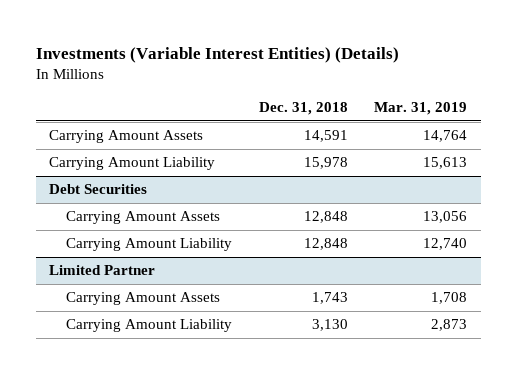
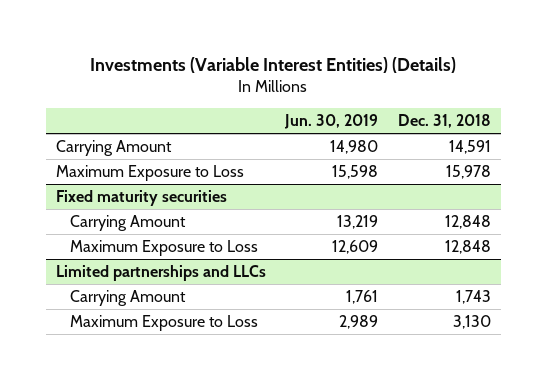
[374,102,468,116] Mar. 31, 2019 -> none
none -> [284,114,379,130] Jun. 30, 2019
[48,130,203,144] Carrying Amount Assets -> [55,140,172,157] Carrying Amount
[48,157,215,171] Carrying Amount Liability -> [55,165,244,182] Maximum Exposure to Loss
[48,184,147,195] Debt Securities -> [55,190,227,207] Fixed maturity securities
[66,211,221,225] Carrying Amount Assets -> [69,215,186,232] Carrying Amount
[66,238,233,252] Carrying Amount Liability -> [69,240,258,257] Maximum Exposure to Loss
[48,265,155,276] Limited Partner -> [55,265,266,282] Limited partnerships and LLCs
[66,292,221,306] Carrying Amount Assets -> [69,290,186,307] Carrying Amount
[66,319,233,333] Carrying Amount Liability -> [69,315,258,332] Maximum Exposure to Loss

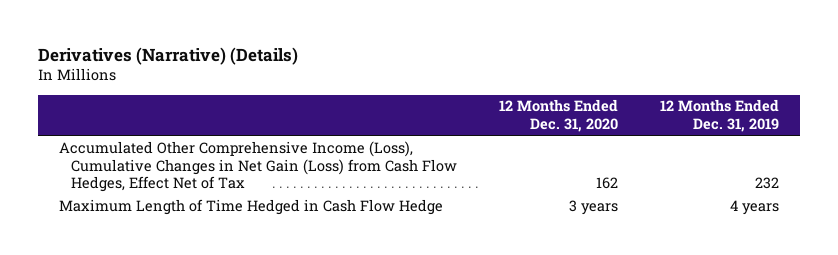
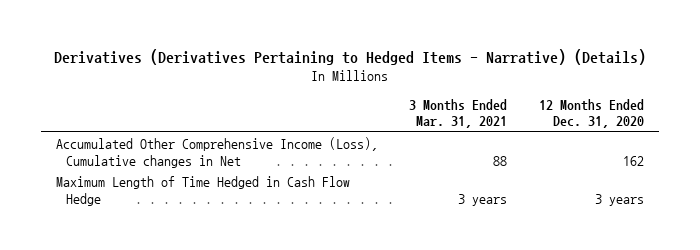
[37,46,298,65] Derivatives (Narrative) (Details) -> [53,48,646,65] Derivatives (Derivatives Pertaining to Hedged Items - Narrative) (Details)
[659,99,779,133] 12 Months Ended Dec. 31, 2019 -> none
none -> [409,98,508,129] 3 Months Ended Mar. 31, 2021
[58,140,457,193] Accumulated Other Comprehensive Income (Loss), Cumulative Changes in Net Gain (Loss) from Cash Flow Hedges, Effect Net of Tax -> [56,137,379,168] Accumulated Other Comprehensive Income (Loss), Cumulative changes in Net

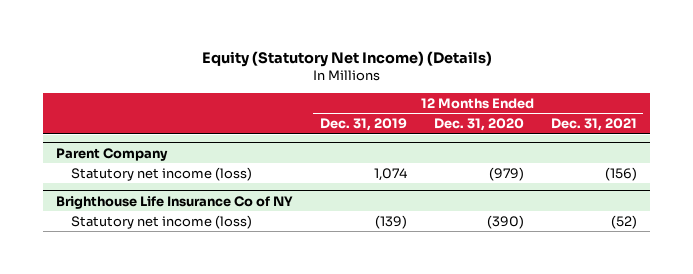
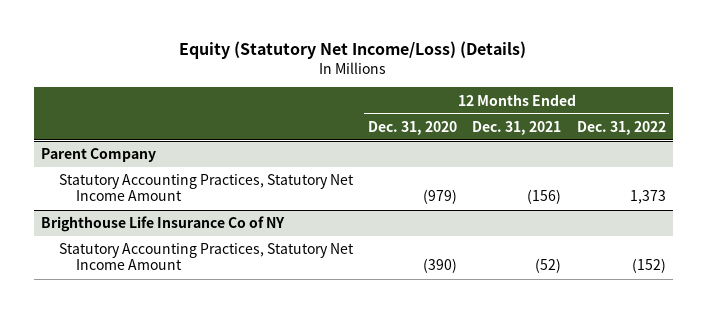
[201,50,492,67] Equity (Statutory Net Income) (Details) -> [179,41,527,60] Equity (Statutory Net Income/Loss) (Details)
[320,118,408,132] Dec. 31, 2019 -> none
none -> [576,120,666,135] Dec. 31, 2022
[71,166,253,181] Statutory net income (loss) -> [58,174,354,202] Statutory Accounting Practices, Statutory Net Income Amount
[71,214,253,229] Statutory net income (loss) -> [58,243,354,271] Statutory Accounting Practices, Statutory Net Income Amount

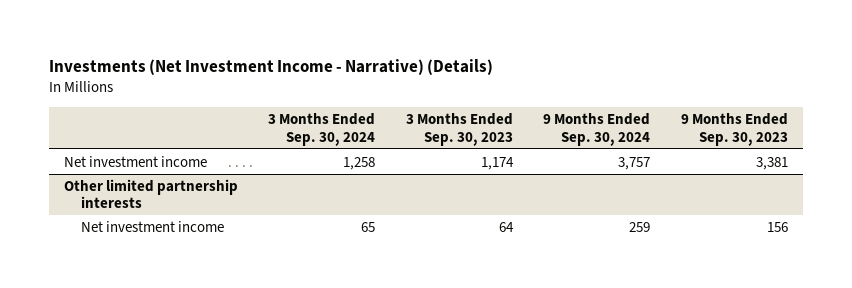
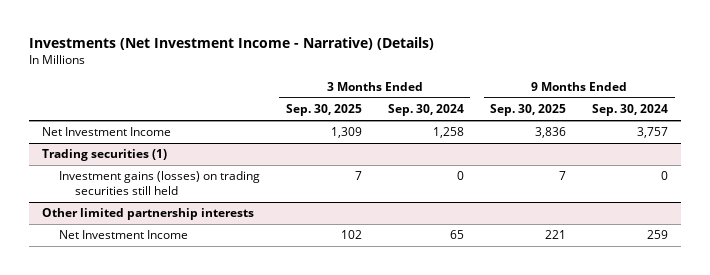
[405,112,513,146] 3 Months Ended Sep. 30, 2023 -> none
[680,112,788,146] 9 Months Ended Sep. 30, 2023 -> none
none -> [285,104,362,117] Sep. 30, 2025
none -> [490,104,567,117] Sep. 30, 2025
[64,155,208,167] Net investment income -> [42,127,172,137] Net Investment Income
none -> [42,149,168,162] Trading securities (1)
none -> [58,171,260,196] Investment gains (losses) on trading securities still held
[80,220,224,232] Net investment income -> [58,230,188,240] Net Investment Income

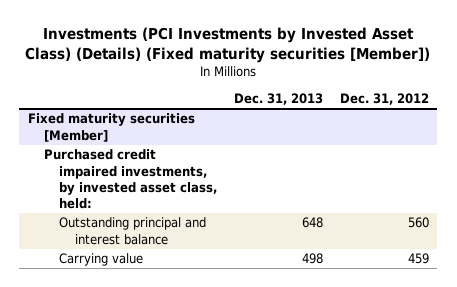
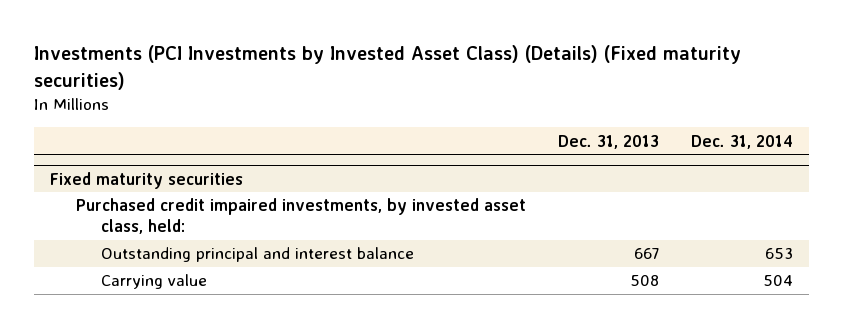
[25,27,431,63] Investments (PCI Investments by Invested Asset Class) (Details) (Fixed maturity securities [Member]) -> [33,45,741,90] Investments (PCI Investments by Invested Asset Class) (Details) (Fixed maturity securities)
[339,93,429,106] Dec. 31, 2012 -> none
none -> [691,134,794,149] Dec. 31, 2014
[27,113,195,142] Fixed maturity securities [Member] -> [49,171,243,189] Fixed maturity securities
[302,217,324,229] 648 -> [633,248,659,260] 667
[302,253,324,265] 498 -> [629,275,659,287] 508

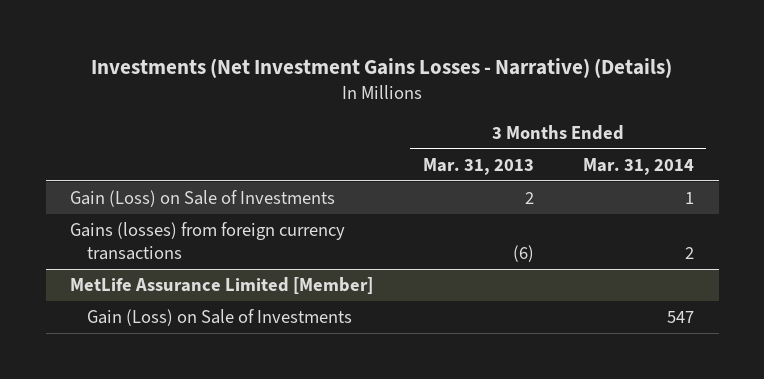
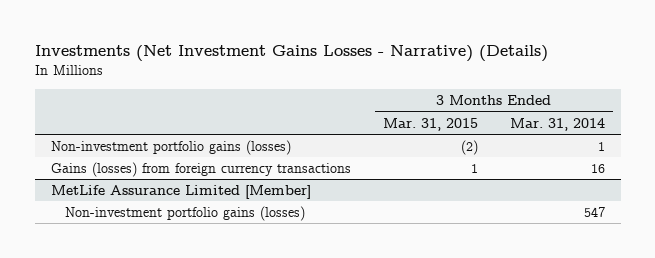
[422,157,534,175] Mar. 31, 2013 -> none
none -> [382,117,478,131] Mar. 31, 2015
[70,190,336,208] Gain (Loss) on Sale of Investments -> [50,140,291,156] Non-investment portfolio gains (losses)
[685,246,695,259] 2 -> [590,164,605,174] 16
[87,309,353,327] Gain (Loss) on Sale of Investments -> [64,206,305,222] Non-investment portfolio gains (losses)

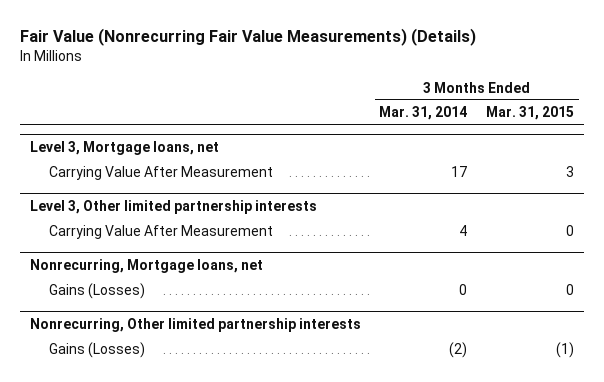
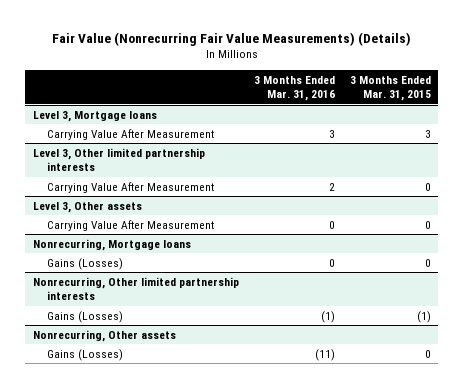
[379,106,468,121] Mar. 31, 2014 -> none
none -> [253,75,335,102] 3 Months Ended Mar. 31, 2016
[29,141,219,156] Level 3, Mortgage loans, net -> [32,110,157,122] Level 3, Mortgage loans
none -> [32,201,142,213] Level 3, Other assets
none -> [46,219,214,231] Carrying Value After Measurement
[29,259,263,274] Nonrecurring, Mortgage loans, net -> [32,238,191,251] Nonrecurring, Mortgage loans
none -> [32,329,176,342] Nonrecurring, Other assets
none -> [46,348,123,361] Gains (Losses)

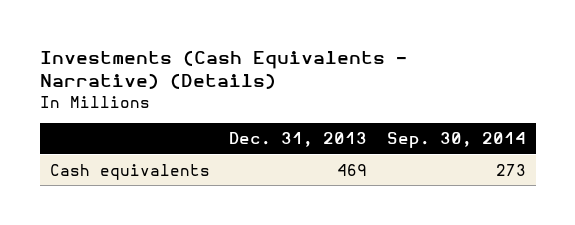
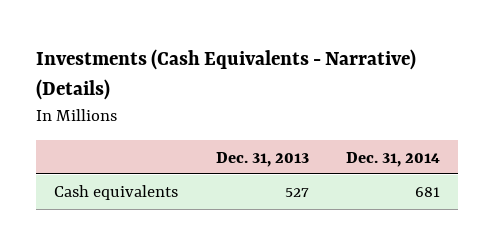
[386,132,526,149] Sep. 30, 2014 -> none
none -> [345,151,440,167] Dec. 31, 2014
[337,163,368,176] 469 -> [284,188,309,198] 527

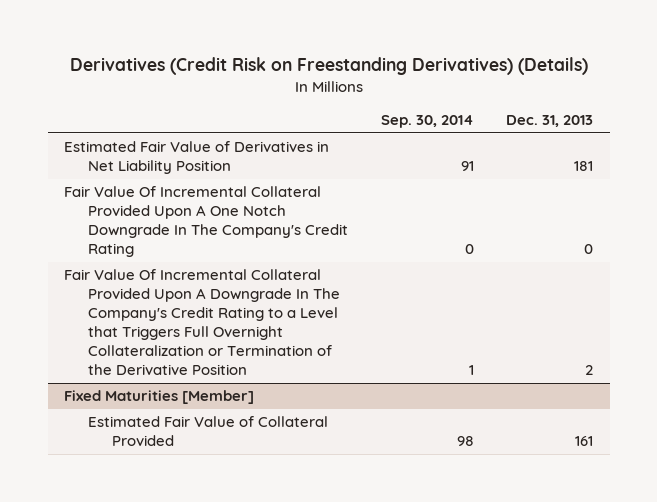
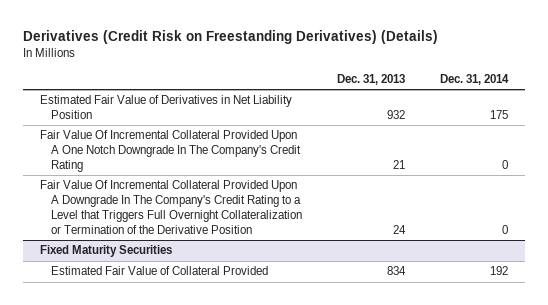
[380,115,474,129] Sep. 30, 2014 -> none
none -> [439,73,509,85] Dec. 31, 2014
[63,390,254,405] Fixed Maturities [Member] -> none
[574,161,594,172] 181 -> [386,110,405,120] 932
[584,244,594,255] 0 -> [392,159,405,169] 21
[585,365,594,376] 2 -> [392,224,406,234] 24
none -> [40,245,173,258] Fixed Maturity Securities
[575,436,594,447] 161 -> [386,266,406,276] 834

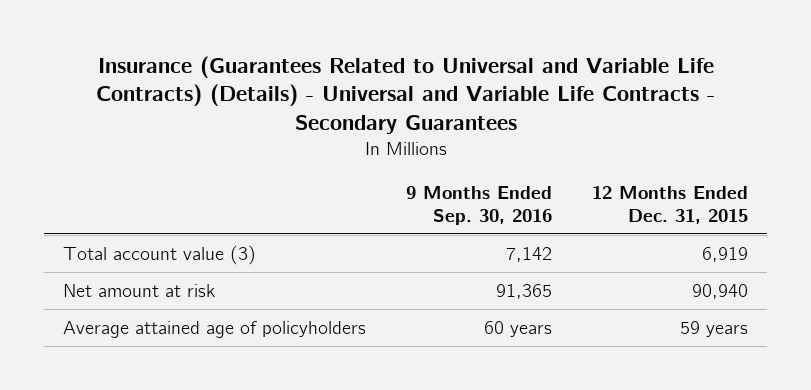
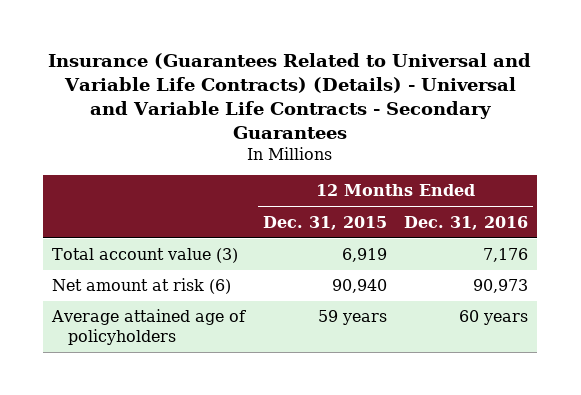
[406,185,553,225] 9 Months Ended Sep. 30, 2016 -> none
none -> [404,215,529,230] Dec. 31, 2016
[63,283,216,297] Net amount at risk -> [52,278,232,295] Net amount at risk (6)

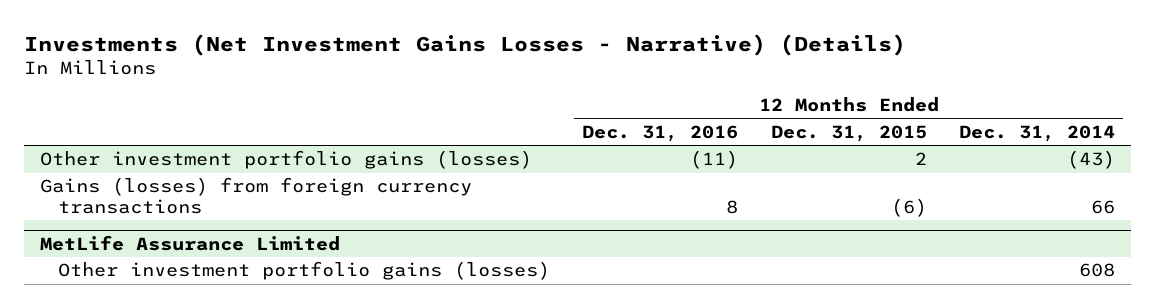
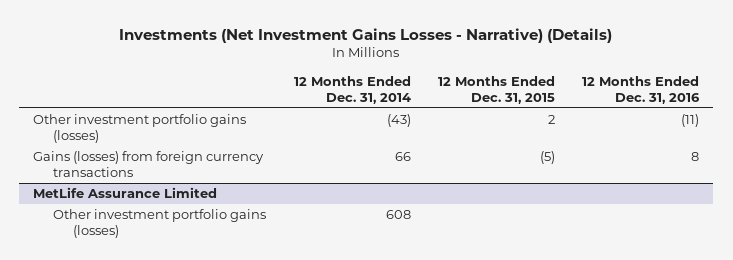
[890,198,927,218] (6) -> [539,151,555,165] (5)

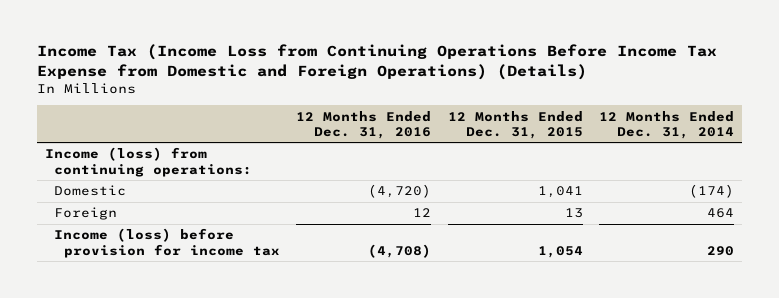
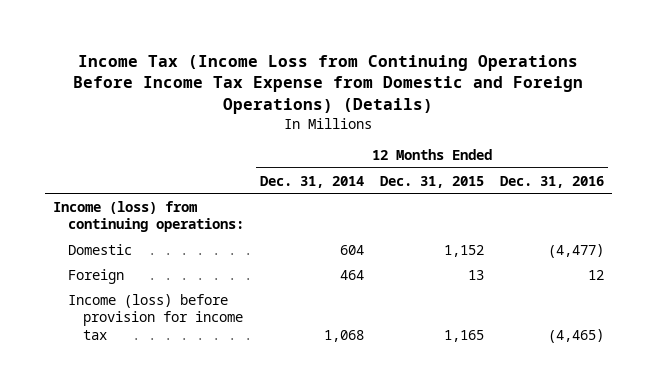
[368,184,432,199] (4,720) -> [547,243,604,258] (4,477)
[537,186,583,199] 1,041 -> [443,244,484,257] 1,152
[689,184,735,199] (174) -> [339,244,364,255] 604
[368,243,432,258] (4,708) -> [547,328,604,343] (4,465)
[537,245,583,258] 1,054 -> [443,329,484,342] 1,165
[707,245,735,256] 290 -> [323,329,364,342] 1,068

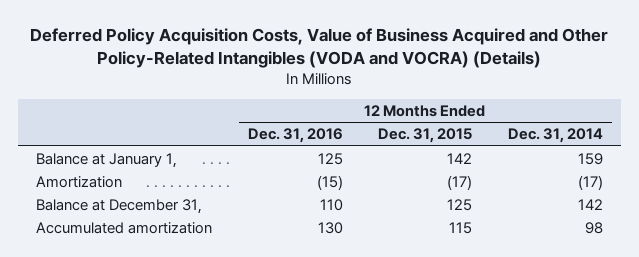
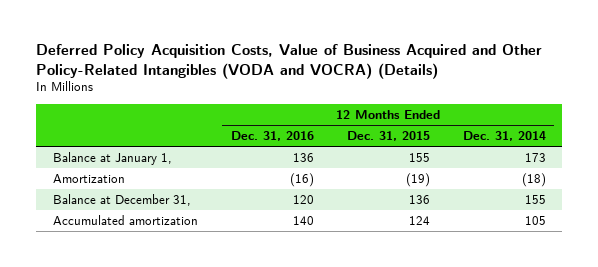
[317,152,343,165] 125 -> [292,152,314,162] 136
[447,152,473,164] 142 -> [408,152,430,162] 155
[578,152,604,165] 159 -> [524,152,546,162] 173
[316,174,343,190] (15) -> [289,172,314,187] (16)
[447,174,473,190] (17) -> [405,172,430,187] (19)
[578,174,604,190] (17) -> [521,172,546,187] (18)
[319,198,343,211] 110 -> [292,194,314,204] 120
[447,198,473,211] 125 -> [408,194,430,204] 136
[578,198,604,210] 142 -> [524,194,546,204] 155
[317,221,343,234] 130 -> [292,215,314,225] 140
[449,221,473,234] 115 -> [408,215,430,225] 124
[585,221,604,234] 98 -> [524,215,546,225] 105

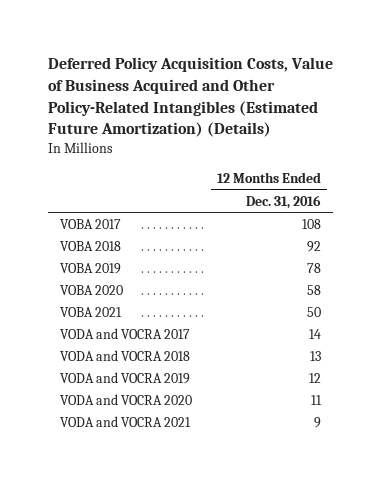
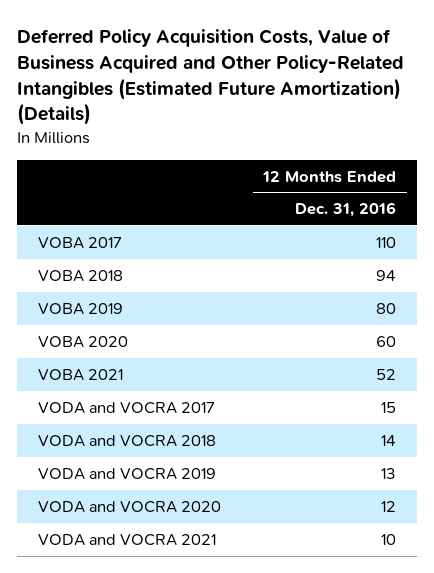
[301,218,321,229] 108 -> [376,236,397,248] 110
[306,240,321,252] 92 -> [376,269,397,281] 94
[306,262,321,273] 78 -> [376,302,397,314] 80
[306,284,321,295] 58 -> [376,335,397,347] 60
[306,306,321,317] 50 -> [376,368,397,380] 52
[308,328,321,339] 14 -> [381,401,397,413] 15
[309,350,321,361] 13 -> [381,434,397,446] 14
[308,372,321,383] 12 -> [381,467,397,479] 13
[310,394,322,405] 11 -> [381,500,397,512] 12
[313,416,321,428] 9 -> [381,533,397,545] 10

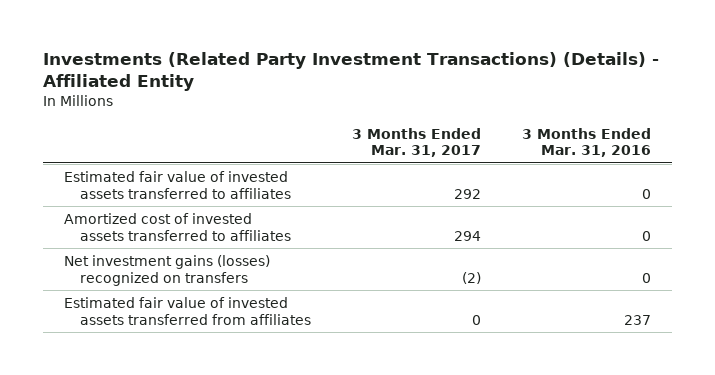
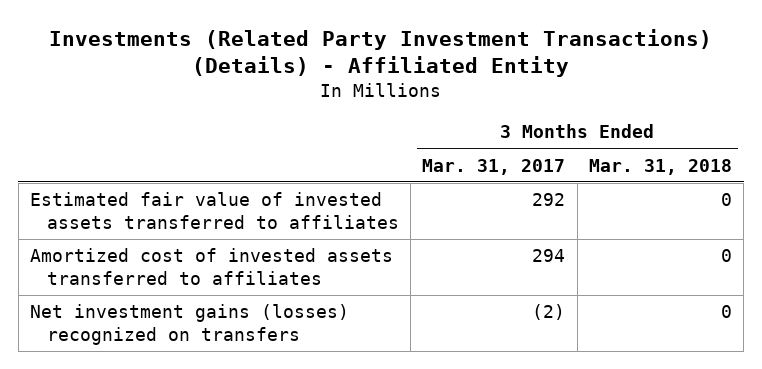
[522,127,652,157] 3 Months Ended Mar. 31, 2016 -> none
none -> [588,158,732,175] Mar. 31, 2018
[63,297,312,325] Estimated fair value of invested assets transferred from affiliates -> none

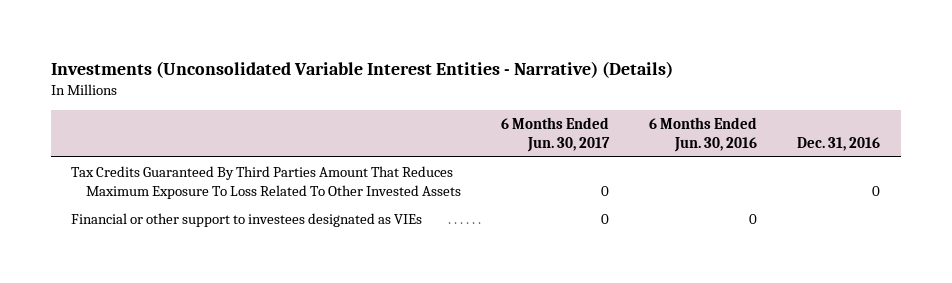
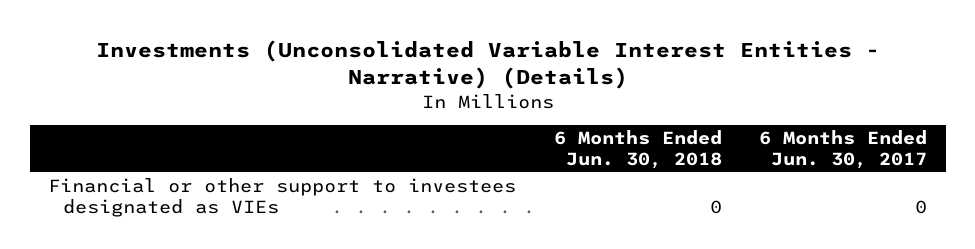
[649,116,758,153] 6 Months Ended Jun. 30, 2016 -> none
[797,137,881,152] Dec. 31, 2016 -> none
none -> [553,130,722,170] 6 Months Ended Jun. 30, 2018
[71,165,462,200] Tax Credits Guaranteed By Third Parties Amount That Reduces Maximum Exposure To Loss Related To Other Invested Assets -> none

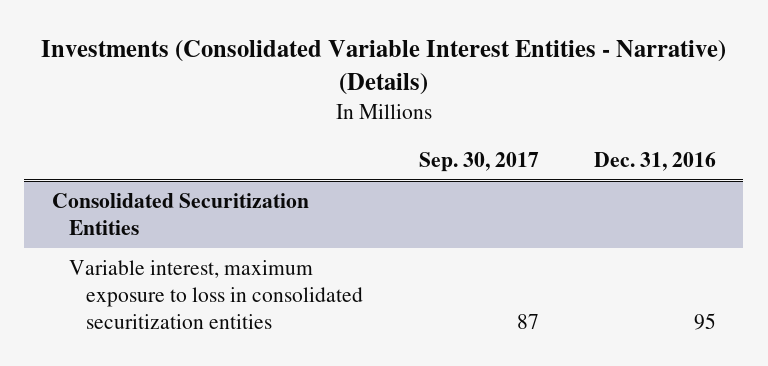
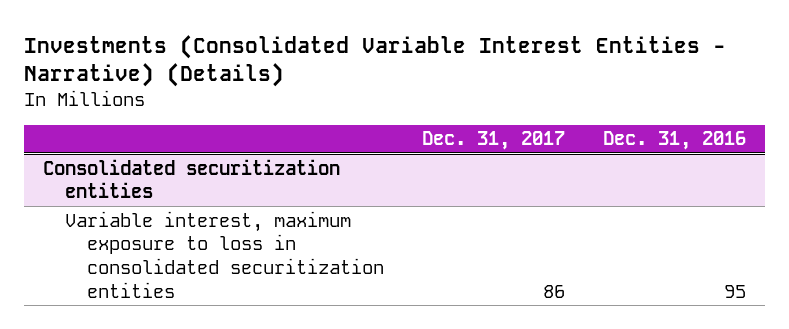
[418,152,539,173] Sep. 30, 2017 -> none
none -> [421,131,565,151] Dec. 31, 2017
[51,192,309,236] Consolidated Securitization Entities -> [43,158,341,199] Consolidated securitization entities

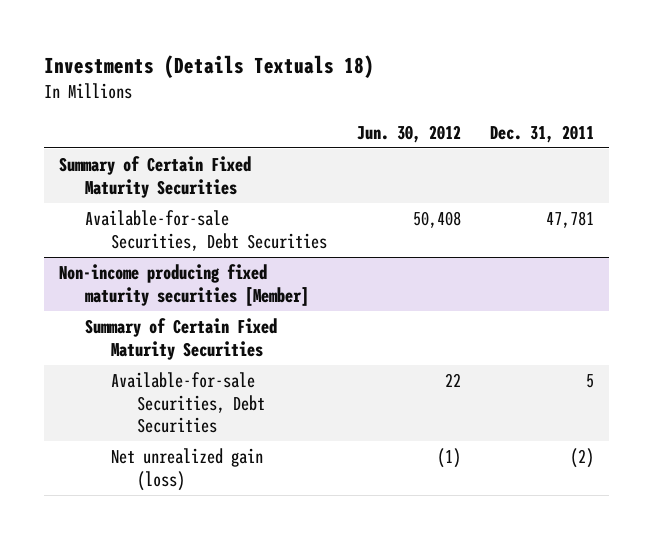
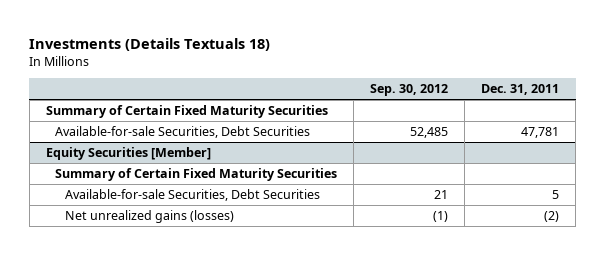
[356,124,461,143] Jun. 30, 2012 -> none
none -> [370,84,449,97] Sep. 30, 2012
[58,264,309,306] Non-income producing fixed maturity securities [Member] -> none
none -> [45,147,211,161] Equity Securities [Member]
[111,448,264,491] Net unrealized gain (loss) -> [65,210,235,224] Net unrealized gains (losses)

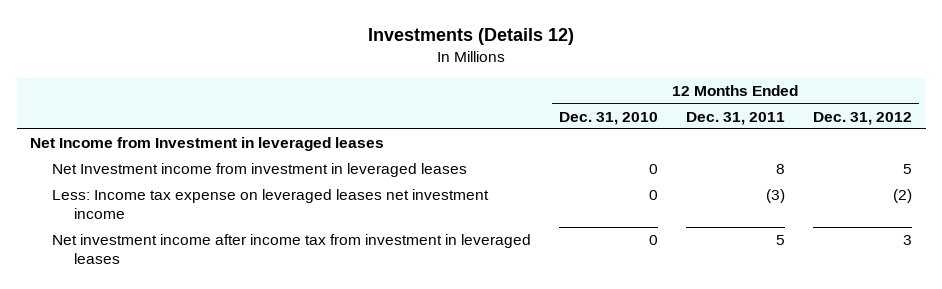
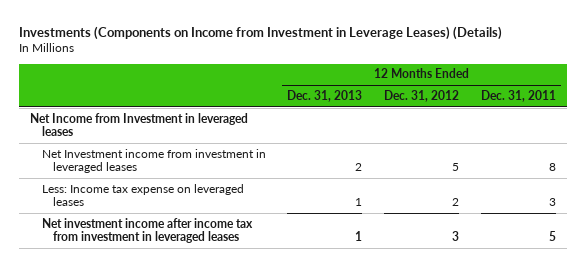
[368,27,575,45] Investments (Details 12) -> [18,25,502,40] Investments (Components on Income from Investment in Leverage Leases) (Details)
[559,111,659,125] Dec. 31, 2010 -> none
none -> [287,89,363,102] Dec. 31, 2013
[52,189,490,220] Less: Income tax expense on leveraged leases net investment income -> [41,183,244,207] Less: Income tax expense on leveraged leases
[765,189,785,204] (3) -> [549,198,557,207] 3
[892,189,912,204] (2) -> [452,198,460,207] 2

